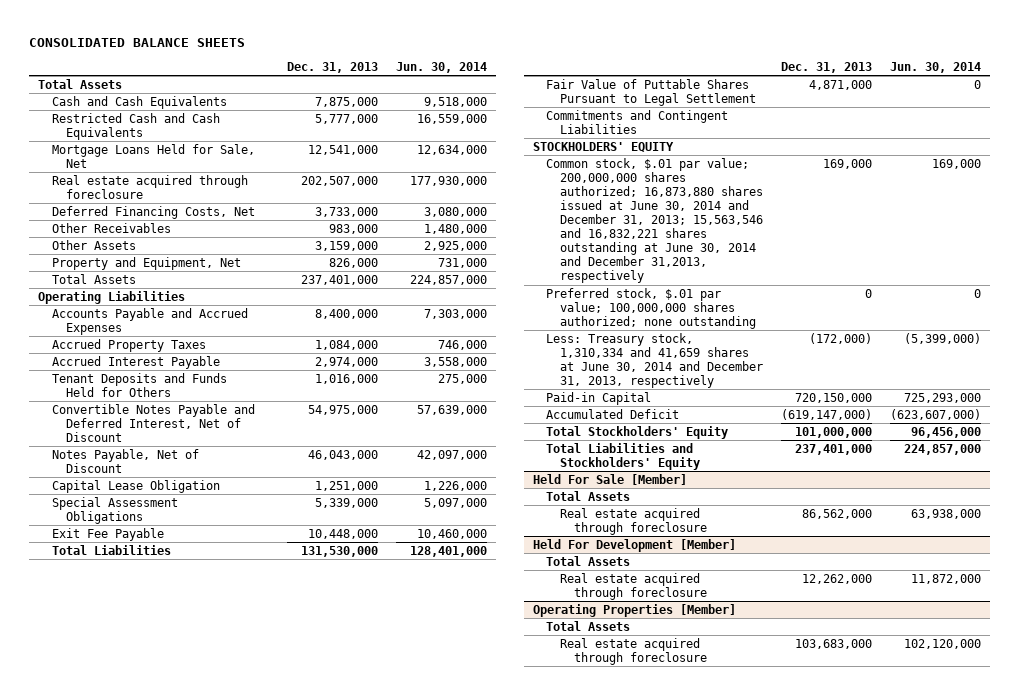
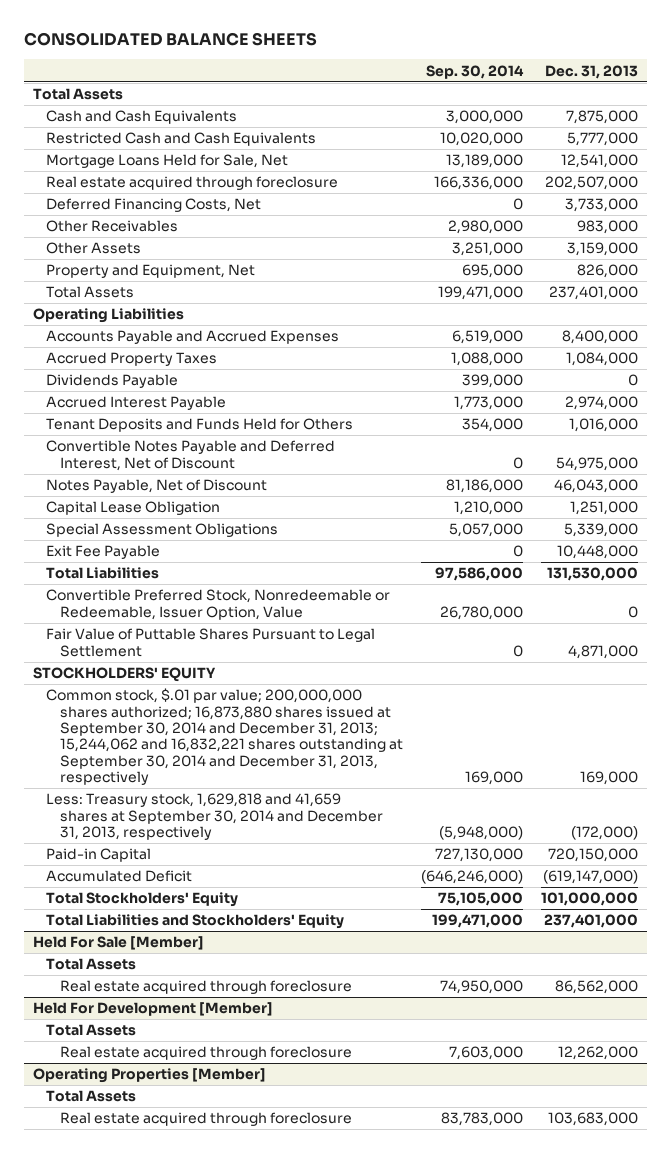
[395,61,487,73] Jun. 30, 2014 -> none
none -> [426,64,525,79] Sep. 30, 2014
none -> [46,374,179,389] Dividends Payable
none -> [46,589,391,620] Convertible Preferred Stock, Nonredeemable or Redeemable, Issuer Option, Value
[546,109,729,134] Commitments and Contingent Liabilities -> none
[546,287,757,329] Preferred stock, $.01 par value; 100,000,000 shares authorized; none outstanding -> none
[546,157,764,284] Common stock, $.01 par value; 200,000,000 shares authorized; 16,873,880 shares issued at June 30, 2014 and December 31, 2013; 15,563,546 and 16,832,221 shares outstanding at June 30, 2014 and December 31,2013, respectively -> [46,688,404,786] Common stock, $.01 par value; 200,000,000 shares authorized; 16,873,880 shares issued at September 30, 2014 and December 31, 2013; 15,244,062 and 16,832,221 shares outstanding at September 30, 2014 and December 31, 2013, respectively
[546,332,764,388] Less: Treasury stock, 1,310,334 and 41,659 shares at June 30, 2014 and December 31, 2013, respectively -> [46,793,384,841] Less: Treasury stock, 1,629,818 and 41,659 shares at September 30, 2014 and December 31, 2013, respectively

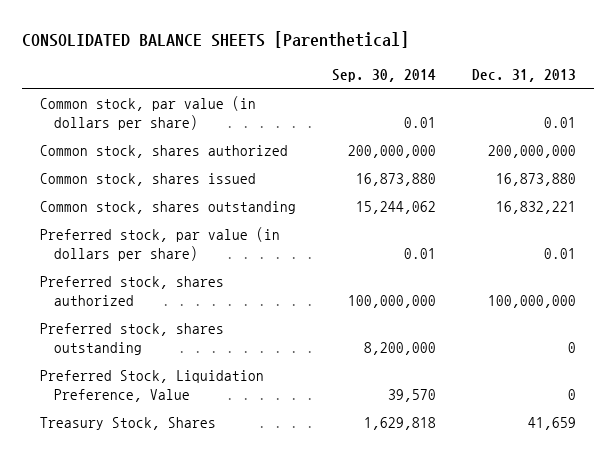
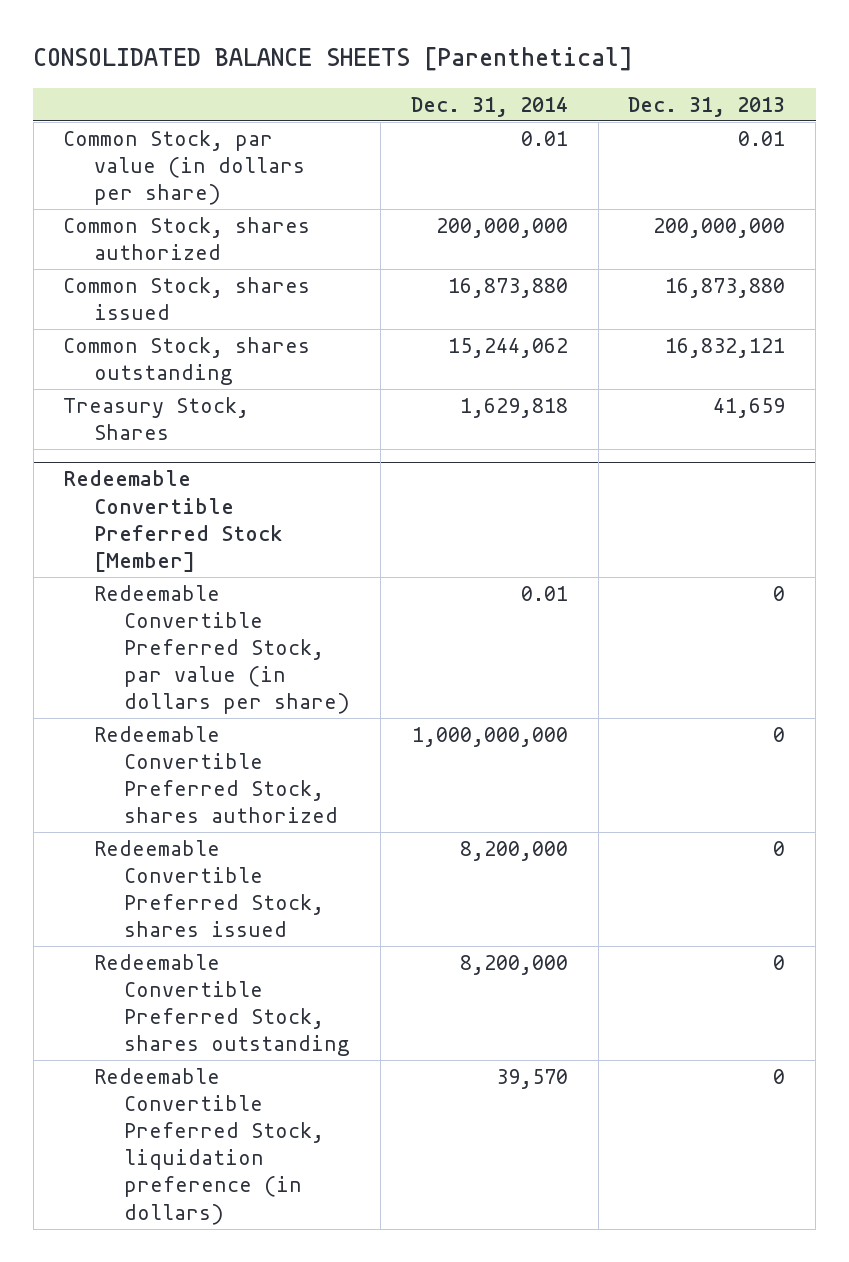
[331,68,436,82] Sep. 30, 2014 -> none
none -> [410,96,568,117] Dec. 31, 2014
[39,226,280,261] Preferred stock, par value (in dollars per share) -> none
[39,275,224,306] Preferred stock, shares authorized -> none
[39,322,224,355] Preferred stock, shares outstanding -> none
[39,369,264,402] Preferred Stock, Liquidation Preference, Value -> none
[39,95,256,130] Common stock, par value (in dollars per share) -> [63,129,305,206] Common Stock, par value (in dollars per share)
[39,144,288,158] Common stock, shares authorized -> [63,216,311,260] Common Stock, shares authorized
[39,172,256,186] Common stock, shares issued -> [63,276,311,320] Common Stock, shares issued
[39,200,296,214] Common stock, shares outstanding -> [63,336,311,385] Common Stock, shares outstanding
[496,200,577,214] 16,832,221 -> [665,337,786,358] 16,832,121
none -> [63,470,283,572] Redeemable Convertible Preferred Stock [Member]
none -> [93,584,351,715] Redeemable Convertible Preferred Stock, par value (in dollars per share)
none -> [93,725,339,824] Redeemable Convertible Preferred Stock, shares authorized
none -> [93,839,325,938] Redeemable Convertible Preferred Stock, shares issued
none -> [93,953,351,1057] Redeemable Convertible Preferred Stock, shares outstanding
none -> [93,1067,325,1225] Redeemable Convertible Preferred Stock, liquidation preference (in dollars)

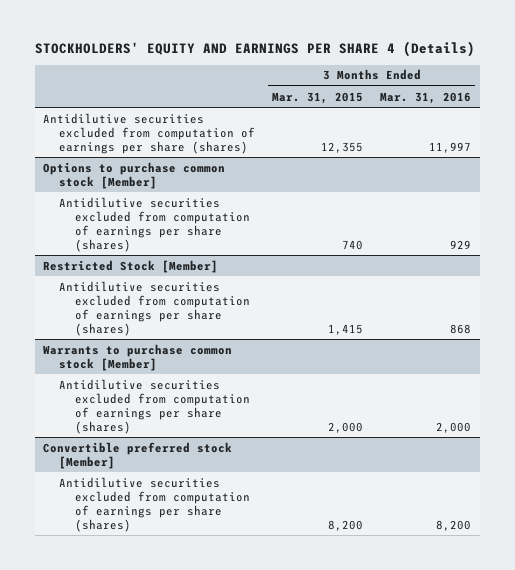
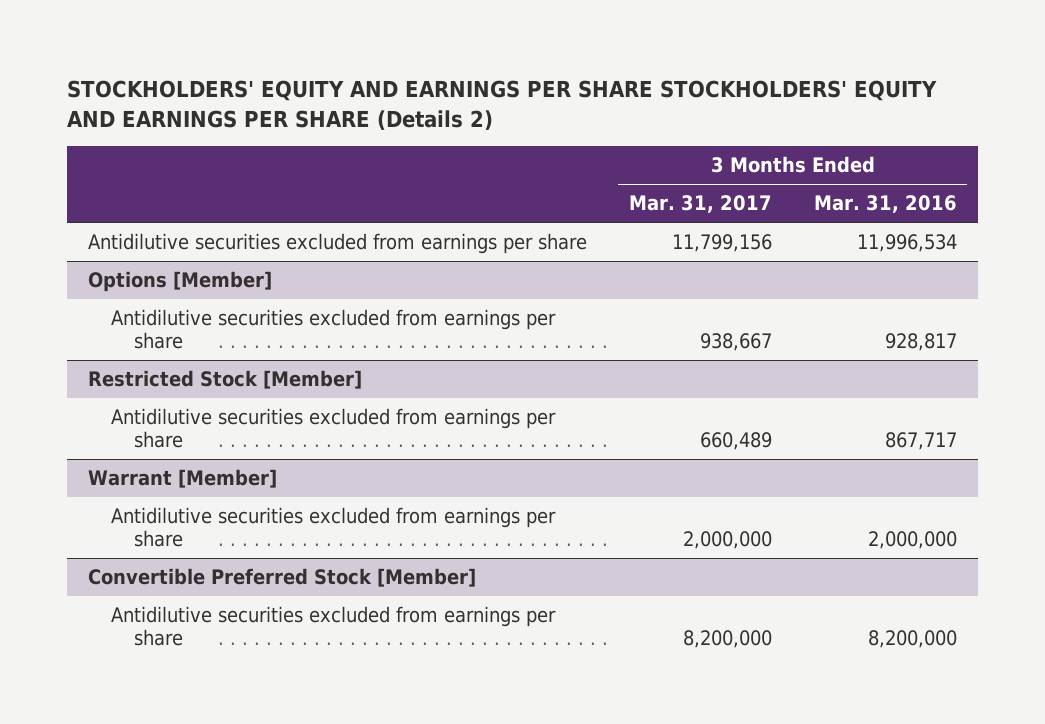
[34,41,475,58] STOCKHOLDERS' EQUITY AND EARNINGS PER SHARE 4 (Details) -> [67,79,938,130] STOCKHOLDERS' EQUITY AND EARNINGS PER SHARE STOCKHOLDERS' EQUITY AND EARNINGS PER SHARE (Details 2)
[272,91,364,104] Mar. 31, 2015 -> none
none -> [628,195,772,214] Mar. 31, 2017
[43,161,226,189] Options to purchase common stock [Member] -> none
[43,112,256,154] Antidilutive securities excluded from computation of earnings per share (shares) -> [87,233,587,255] Antidilutive securities excluded from earnings per share
[429,141,472,153] 11,997 -> [856,234,957,253] 11,996,534
none -> [87,271,272,293] Options [Member]
[59,196,250,252] Antidilutive securities excluded from computation of earnings per share (shares) -> [111,309,557,350] Antidilutive securities excluded from earnings per share
[450,239,472,249] 929 -> [884,333,957,352] 928,817
[59,280,250,336] Antidilutive securities excluded from computation of earnings per share (shares) -> [111,408,557,449] Antidilutive securities excluded from earnings per share
[450,323,472,334] 868 -> [884,432,957,451] 867,717
[43,343,233,371] Warrants to purchase common stock [Member] -> [87,469,277,489] Warrant [Member]
[59,378,250,434] Antidilutive securities excluded from computation of earnings per share (shares) -> [111,507,557,548] Antidilutive securities excluded from earnings per share
[436,421,472,433] 2,000 -> [867,531,957,550] 2,000,000
[43,441,233,469] Convertible preferred stock [Member] -> [87,568,476,588] Convertible Preferred Stock [Member]
[59,476,250,532] Antidilutive securities excluded from computation of earnings per share (shares) -> [111,606,557,647] Antidilutive securities excluded from earnings per share
[436,519,472,531] 8,200 -> [867,630,957,649] 8,200,000

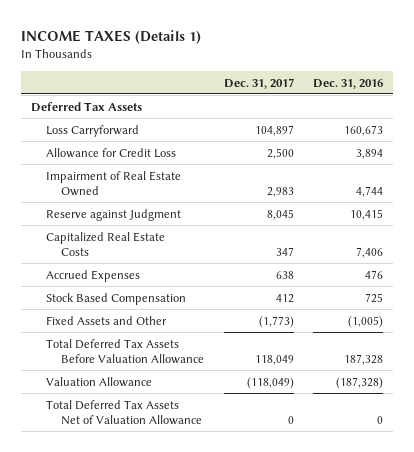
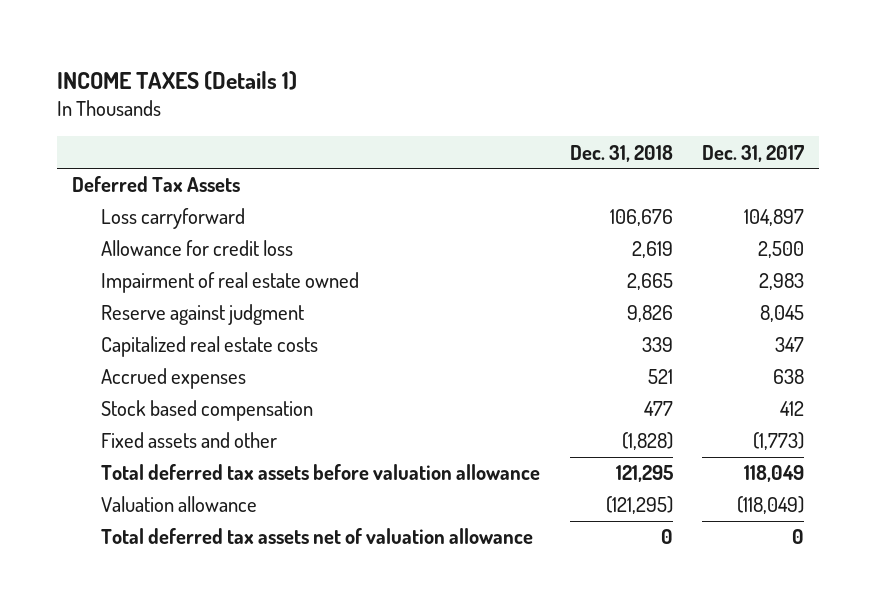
[312,78,383,89] Dec. 31, 2016 -> none
none -> [569,144,673,162] Dec. 31, 2018
[46,124,140,137] Loss Carryforward -> [101,208,246,230] Loss carryforward
[46,147,177,158] Allowance for Credit Loss -> [101,240,294,257] Allowance for credit loss
[46,170,182,196] Impairment of Real Estate Owned -> [101,272,360,294] Impairment of real estate owned
[46,208,182,221] Reserve against Judgment -> [101,304,305,326] Reserve against judgment
[46,231,166,256] Capitalized Real Estate Costs -> [101,336,319,358] Capitalized real estate costs
[46,269,141,282] Accrued Expenses -> [101,368,247,390] Accrued expenses
[46,292,187,305] Stock Based Compensation -> [101,400,314,422] Stock based compensation
[46,315,168,325] Fixed Assets and Other -> [101,432,278,449] Fixed assets and other
[46,338,205,364] Total Deferred Tax Assets Before Valuation Allowance -> [101,464,541,481] Total deferred tax assets before valuation allowance
[46,376,153,387] Valuation Allowance -> [101,496,258,513] Valuation allowance
[46,399,203,425] Total Deferred Tax Assets Net of Valuation Allowance -> [101,528,534,545] Total deferred tax assets net of valuation allowance

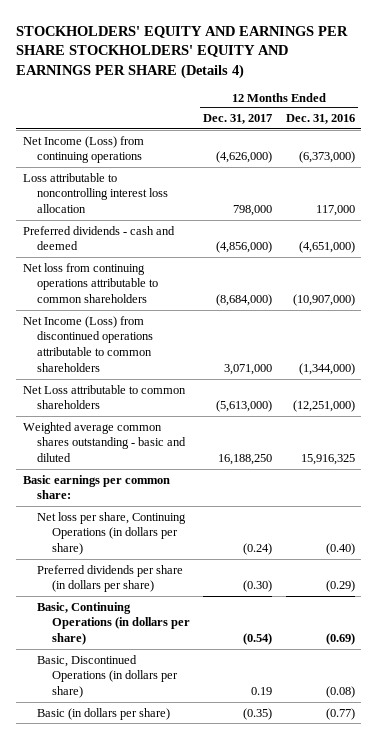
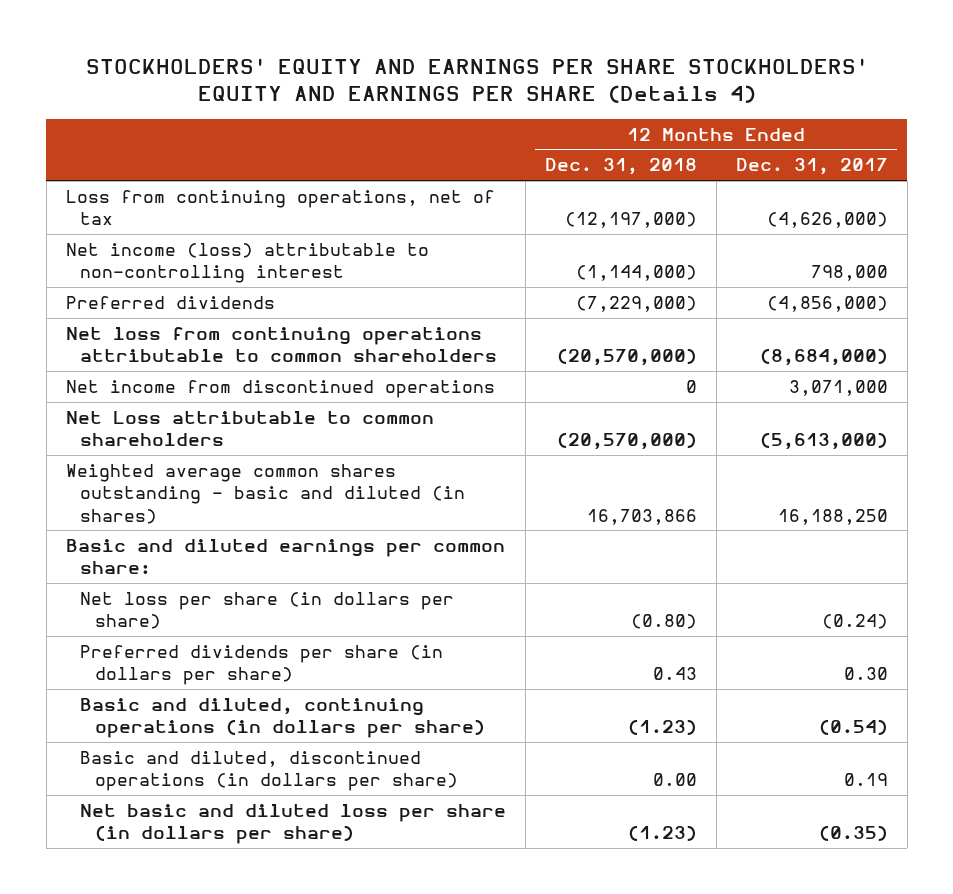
[285,114,355,125] Dec. 31, 2016 -> none
none -> [545,158,698,176] Dec. 31, 2018
[22,135,144,164] Net Income (Loss) from continuing operations -> [65,190,495,226] Loss from continuing operations, net of tax
[22,172,169,214] Loss attributable to noncontrolling interest loss allocation -> [65,243,429,284] Net income (loss) attributable to non-controlling interest
[22,225,175,251] Preferred dividends - cash and deemed -> [65,296,275,310] Preferred dividends
[22,315,154,373] Net Income (Loss) from discontinued operations attributable to common shareholders -> [65,380,495,399] Net income from discontinued operations
[22,421,187,463] Weighted average common shares outstanding - basic and diluted -> [65,464,466,524] Weighted average common shares outstanding - basic and diluted (in shares)
[22,474,170,500] Basic earnings per common share: -> [65,539,505,575] Basic and diluted earnings per common share:
[37,511,187,556] Net loss per share, Continuing Operations (in dollars per share) -> [80,592,455,630] Net loss per share (in dollars per share)
[243,580,273,593] (0.30) -> [843,667,888,681] 0.30
[37,601,190,646] Basic, Continuing Operations (in dollars per share) -> [80,698,486,739] Basic and diluted, continuing operations (in dollars per share)
[37,654,178,699] Basic, Discontinued Operations (in dollars per share) -> [80,751,459,792] Basic and diluted, discontinued operations (in dollars per share)
[37,707,171,720] Basic (in dollars per share) -> [80,804,507,845] Net basic and diluted loss per share (in dollars per share)

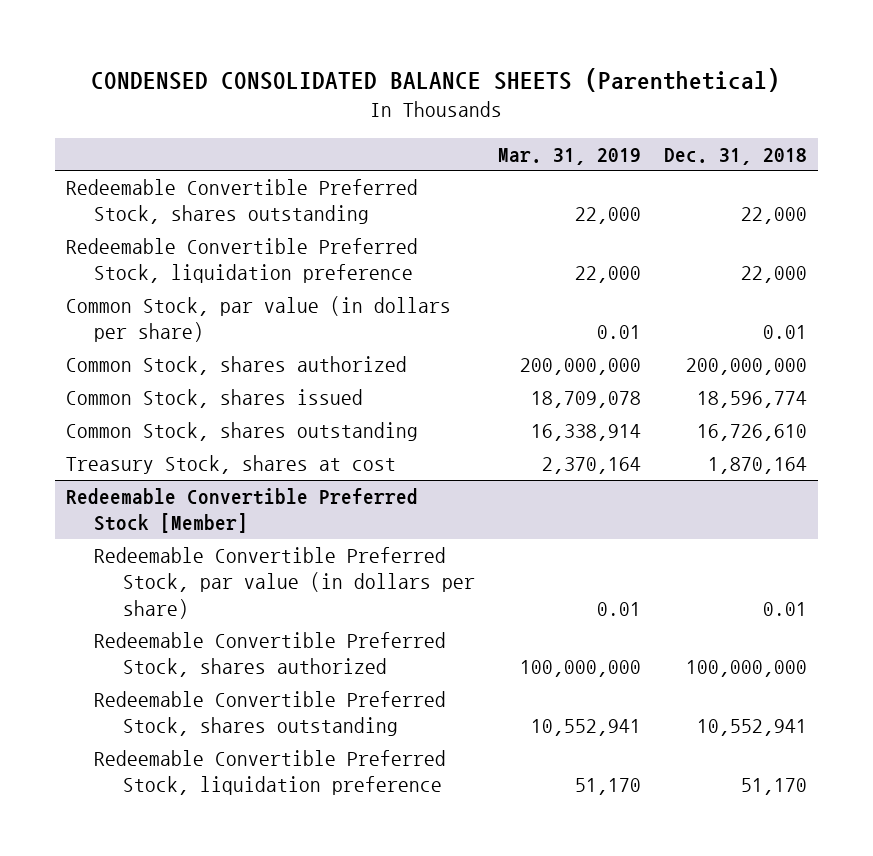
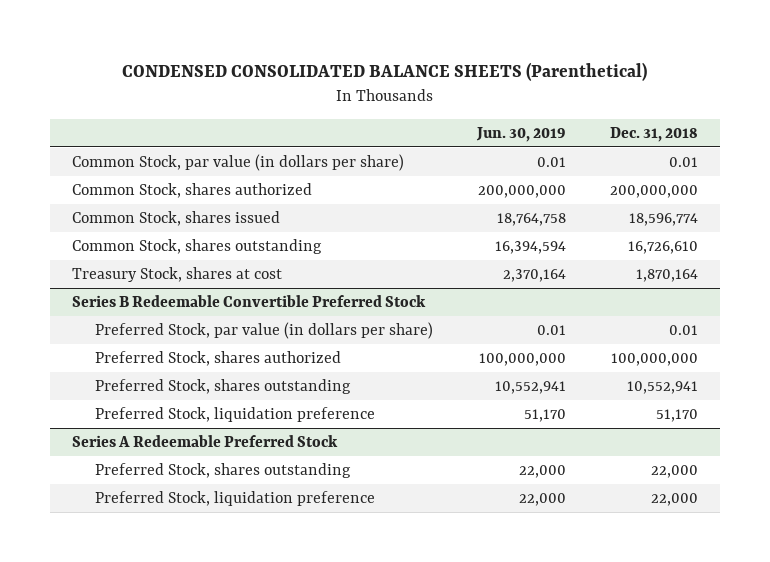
[497,147,641,165] Mar. 31, 2019 -> none
none -> [476,126,567,142] Jun. 30, 2019
[66,179,419,225] Redeemable Convertible Preferred Stock, shares outstanding -> none
[66,238,419,284] Redeemable Convertible Preferred Stock, liquidation preference -> none
[66,488,419,534] Redeemable Convertible Preferred Stock [Member] -> [72,295,427,308] Series B Redeemable Convertible Preferred Stock
[94,547,475,619] Redeemable Convertible Preferred Stock, par value (in dollars per share) -> [95,322,434,340] Preferred Stock, par value (in dollars per share)
[94,632,447,678] Redeemable Convertible Preferred Stock, shares authorized -> [95,351,342,367] Preferred Stock, shares authorized
[94,691,447,737] Redeemable Convertible Preferred Stock, shares outstanding -> [95,379,352,395] Preferred Stock, shares outstanding
[94,750,447,796] Redeemable Convertible Preferred Stock, liquidation preference -> [95,407,376,423] Preferred Stock, liquidation preference
none -> [72,435,339,448] Series A Redeemable Preferred Stock
none -> [95,463,352,479] Preferred Stock, shares outstanding
none -> [95,491,376,507] Preferred Stock, liquidation preference

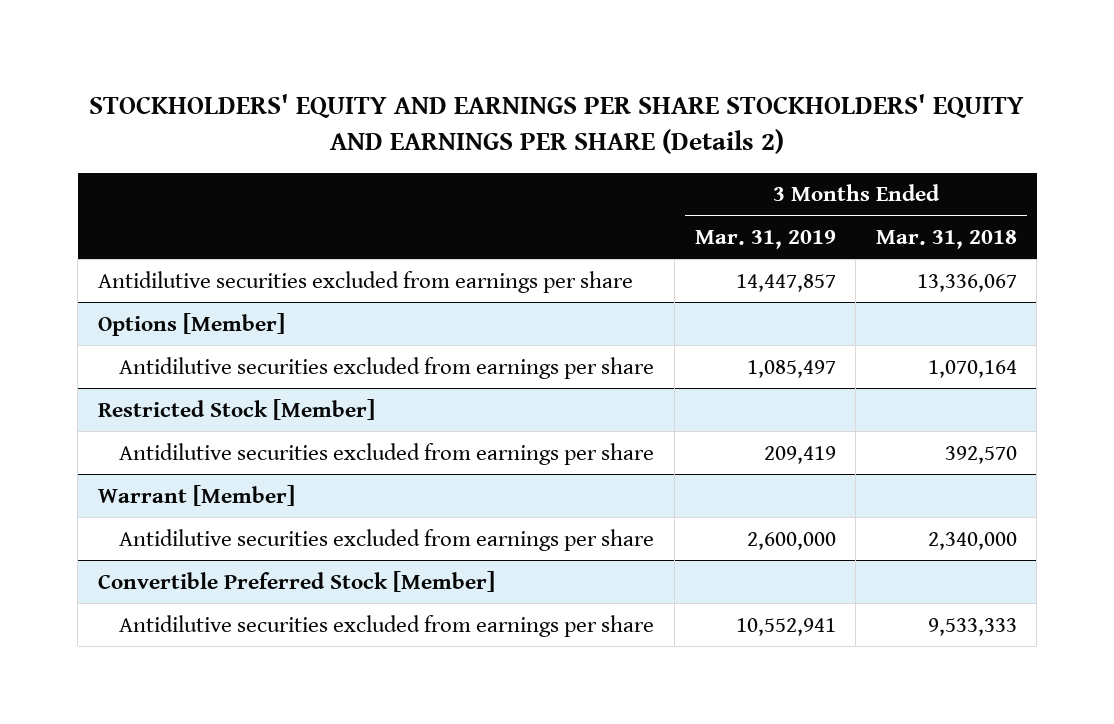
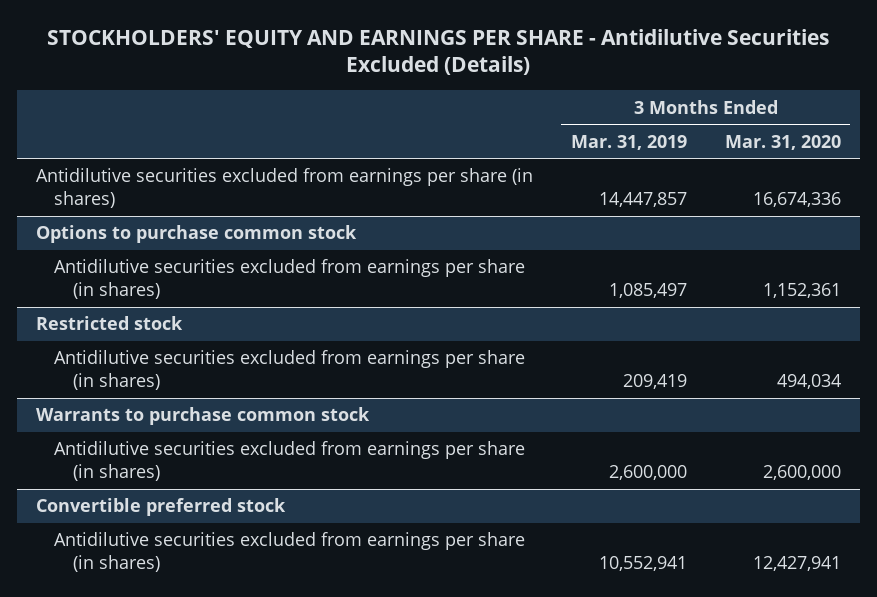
[89,93,1025,154] STOCKHOLDERS' EQUITY AND EARNINGS PER SHARE STOCKHOLDERS' EQUITY AND EARNINGS PER SHARE (Details 2) -> [47,28,830,76] STOCKHOLDERS' EQUITY AND EARNINGS PER SHARE - Antidilutive Securities Excluded (Details)
[875,230,1017,250] Mar. 31, 2018 -> none
none -> [724,134,841,150] Mar. 31, 2020
[97,270,633,293] Antidilutive securities excluded from earnings per share -> [35,168,533,209] Antidilutive securities excluded from earnings per share (in shares)
[97,312,285,336] Options [Member] -> [35,225,357,244] Options to purchase common stock
[119,356,655,379] Antidilutive securities excluded from earnings per share -> [54,259,526,300] Antidilutive securities excluded from earnings per share (in shares)
[97,398,375,420] Restricted Stock [Member] -> [35,316,183,331] Restricted stock
[119,442,655,465] Antidilutive securities excluded from earnings per share -> [54,350,526,391] Antidilutive securities excluded from earnings per share (in shares)
[97,484,295,506] Warrant [Member] -> [35,407,370,426] Warrants to purchase common stock
[119,528,655,551] Antidilutive securities excluded from earnings per share -> [54,441,526,482] Antidilutive securities excluded from earnings per share (in shares)
[97,570,495,592] Convertible Preferred Stock [Member] -> [35,498,286,517] Convertible preferred stock
[119,614,655,637] Antidilutive securities excluded from earnings per share -> [54,532,526,573] Antidilutive securities excluded from earnings per share (in shares)

